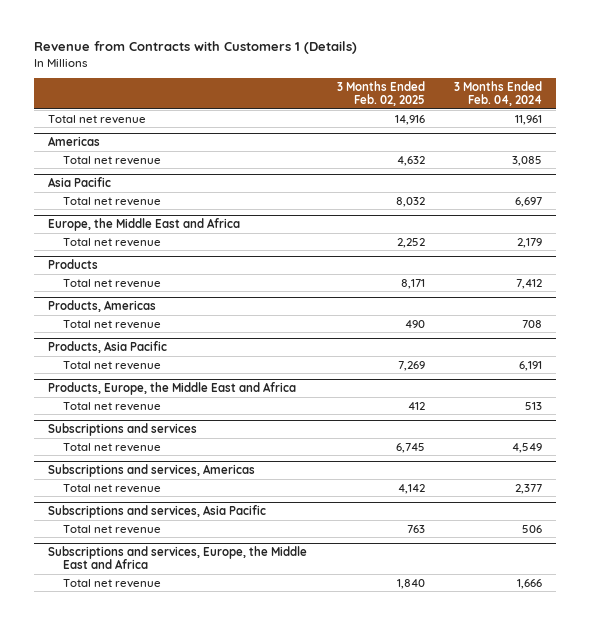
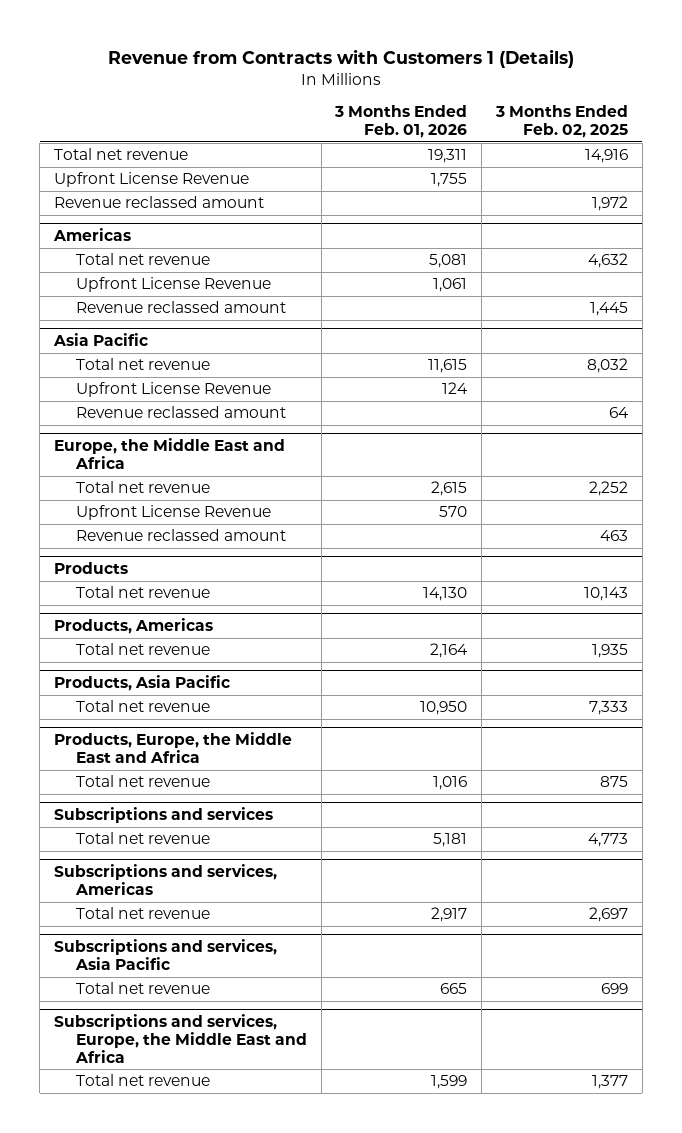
[453,80,542,106] 3 Months Ended Feb. 04, 2024 -> none
none -> [334,105,468,139] 3 Months Ended Feb. 01, 2026
none -> [54,172,250,188] Upfront License Revenue
none -> [54,196,265,209] Revenue reclassed amount
none -> [75,277,271,293] Upfront License Revenue
none -> [75,301,286,314] Revenue reclassed amount
none -> [75,382,271,398] Upfront License Revenue
none -> [75,406,286,419] Revenue reclassed amount
none -> [75,505,271,521] Upfront License Revenue
none -> [75,529,286,542] Revenue reclassed amount
[400,278,425,289] 8,171 -> [584,587,629,602] 10,143
[404,319,425,328] 490 -> [592,644,629,659] 1,935
[397,360,425,371] 7,269 -> [589,701,629,716] 7,333
[407,401,425,410] 412 -> [600,776,629,788] 875
[395,442,425,453] 6,745 -> [588,833,629,848] 4,773
[397,483,425,494] 4,142 -> [589,907,629,923] 2,697
[406,524,425,533] 763 -> [601,983,629,995] 699
[396,578,425,589] 1,840 -> [592,1075,629,1090] 1,377

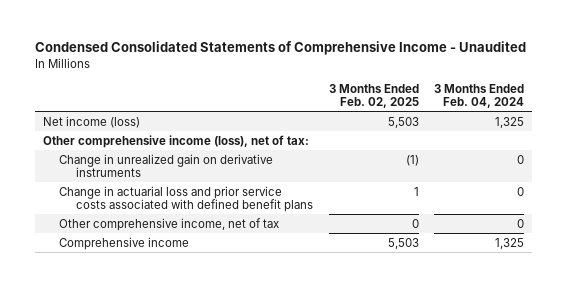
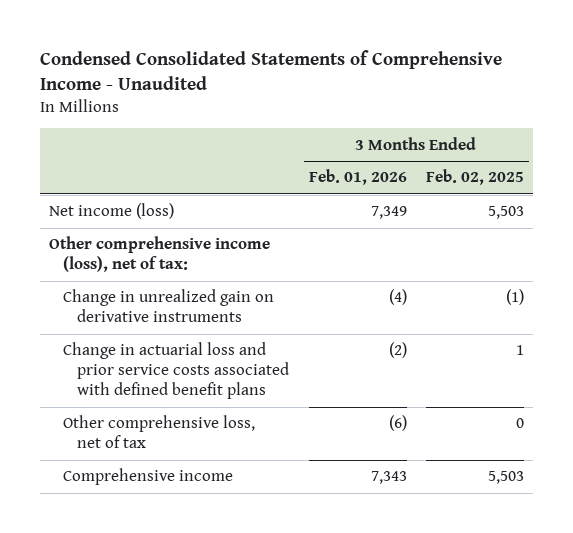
[434,83,525,108] 3 Months Ended Feb. 04, 2024 -> none
none -> [308,169,407,186] Feb. 01, 2026
[59,217,280,231] Other comprehensive income, net of tax -> [63,415,256,449] Other comprehensive loss, net of tax

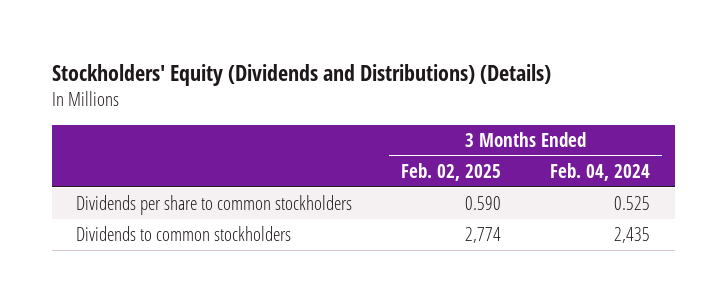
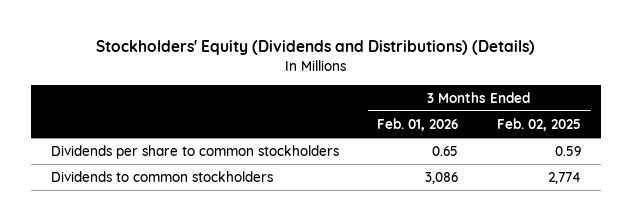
[550,162,651,181] Feb. 04, 2024 -> none
none -> [377,117,459,131] Feb. 01, 2026
[465,196,502,211] 0.590 -> [555,145,582,156] 0.59

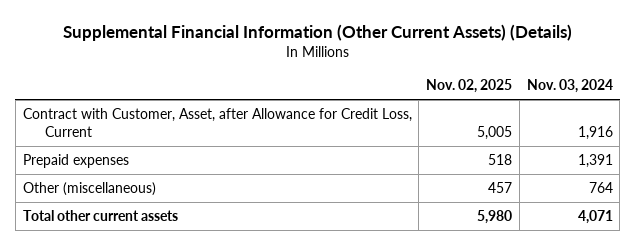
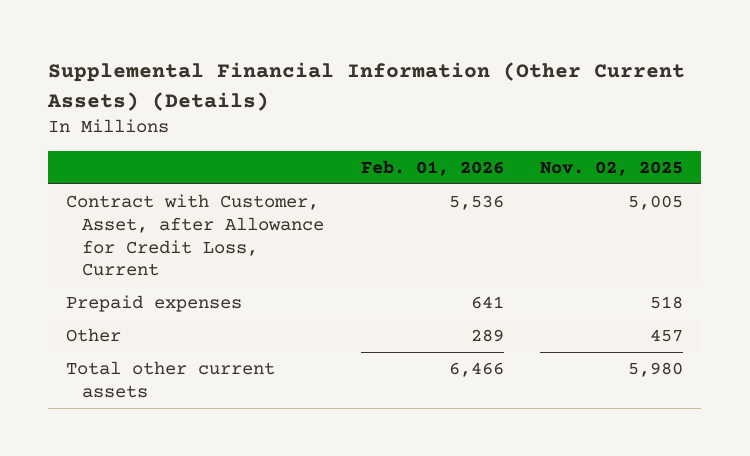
[526,79,613,94] Nov. 03, 2024 -> none
none -> [360,159,504,176] Feb. 01, 2026
[22,182,156,197] Other (miscellaneous) -> [66,327,122,342] Other

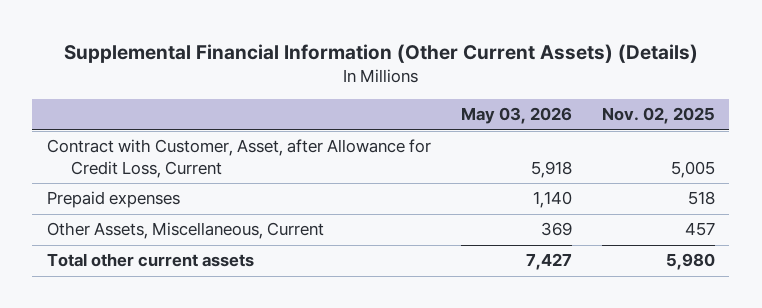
[360,159,504,176] Feb. 01, 2026 -> none
none -> [460,107,572,125] May 03, 2026
[66,327,122,342] Other -> [47,222,325,240] Other Assets, Miscellaneous, Current

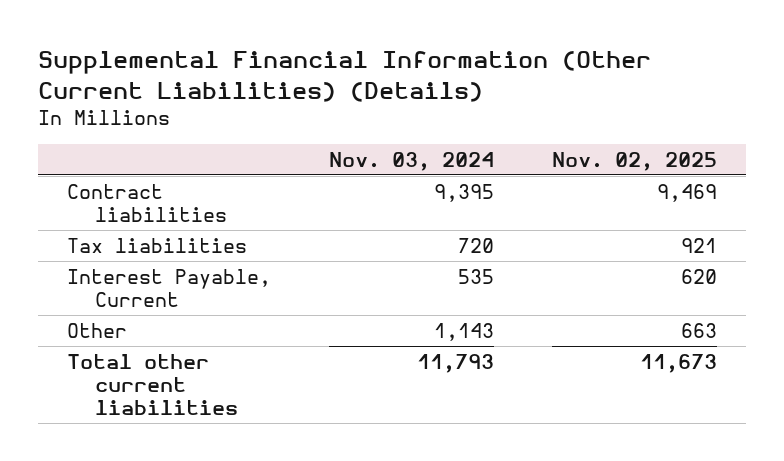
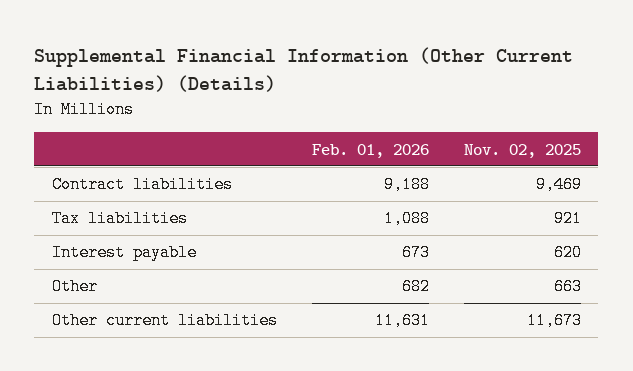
[329,151,495,171] Nov. 03, 2024 -> none
none -> [311,143,429,158] Feb. 01, 2026
[67,268,272,308] Interest Payable, Current -> [51,244,197,262] Interest payable
[67,353,238,416] Total other current liabilities -> [51,312,278,330] Other current liabilities

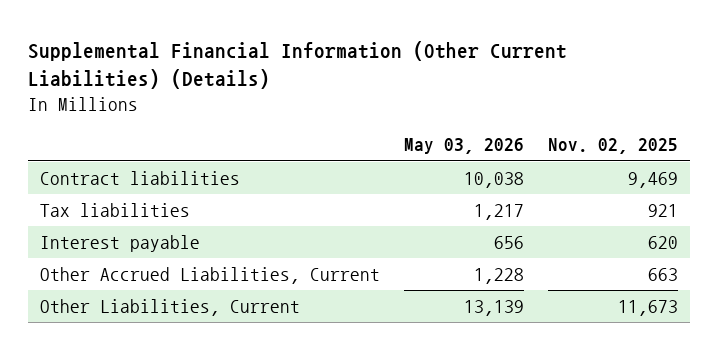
[311,143,429,158] Feb. 01, 2026 -> none
none -> [404,138,525,155] May 03, 2026
[51,278,98,296] Other -> [39,266,380,284] Other Accrued Liabilities, Current
[51,312,278,330] Other current liabilities -> [39,298,300,316] Other Liabilities, Current

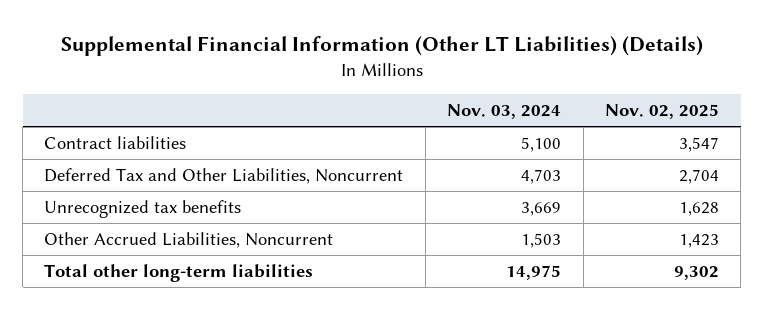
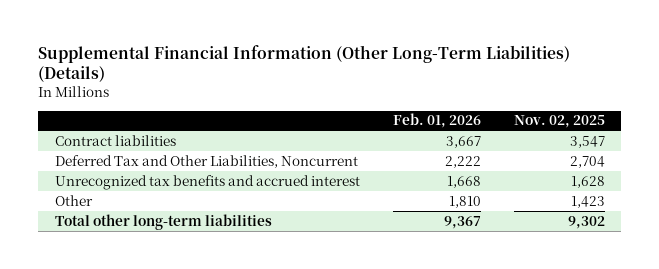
[60,36,703,57] Supplemental Financial Information (Other LT Liabilities) (Details) -> [37,44,570,83] Supplemental Financial Information (Other Long-Term Liabilities) (Details)
[447,104,562,120] Nov. 03, 2024 -> none
none -> [392,113,481,129] Feb. 01, 2026
[44,199,242,218] Unrecognized tax benefits -> [54,174,360,190] Unrecognized tax benefits and accrued interest
[44,231,334,248] Other Accrued Liabilities, Noncurrent -> [54,194,93,206] Other

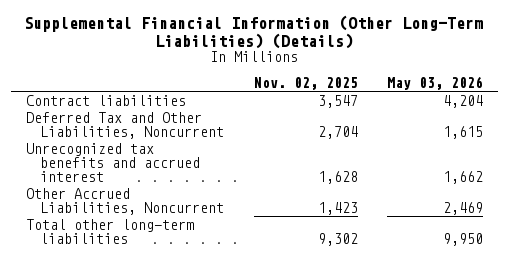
[392,113,481,129] Feb. 01, 2026 -> none
none -> [387,75,484,90] May 03, 2026
[54,194,93,206] Other -> [25,187,225,215] Other Accrued Liabilities, Noncurrent

